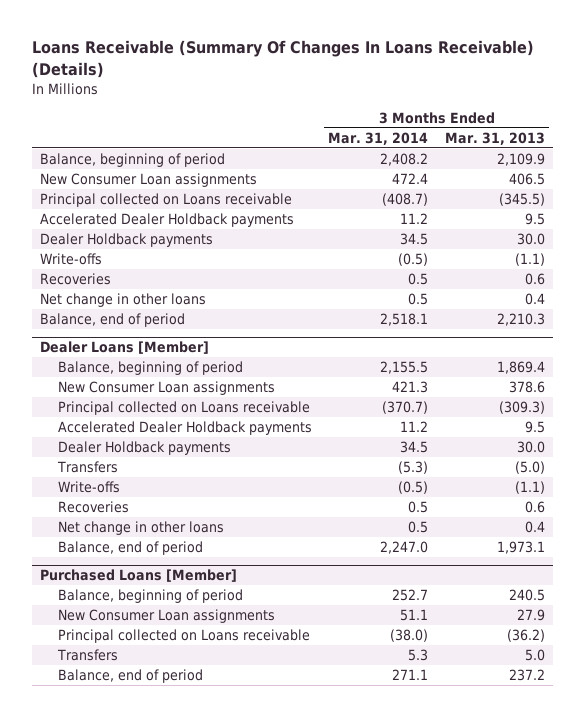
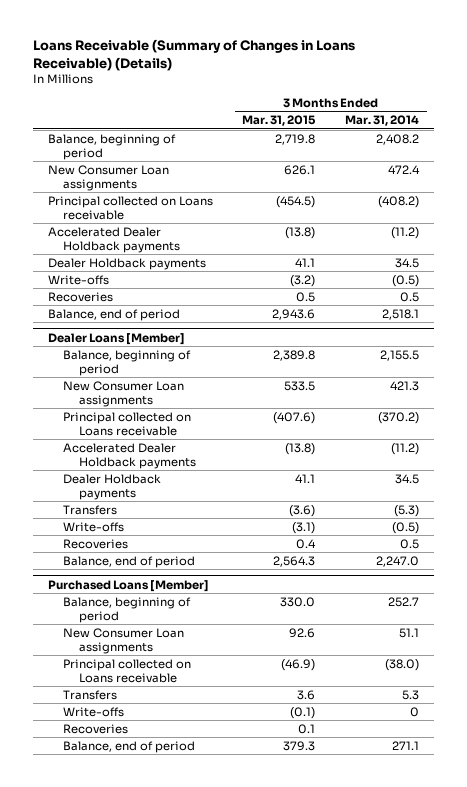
[31,40,534,78] Loans Receivable (Summary Of Changes In Loans Receivable) (Details) -> [32,39,355,71] Loans Receivable (Summary of Changes in Loans Receivable) (Details)
[444,131,545,145] Mar. 31, 2013 -> none
none -> [242,115,317,127] Mar. 31, 2015
[382,193,429,207] (408.7) -> [378,195,420,208] (408.2)
[400,213,429,225] 11.2 -> [391,226,420,239] (11.2)
[40,293,207,308] Net change in other loans -> none
[382,401,429,415] (370.7) -> [378,411,420,424] (370.2)
[400,421,429,433] 11.2 -> [391,442,420,455] (11.2)
[57,521,224,536] Net change in other loans -> none
none -> [63,706,125,717] Write-offs
none -> [63,723,129,734] Recoveries

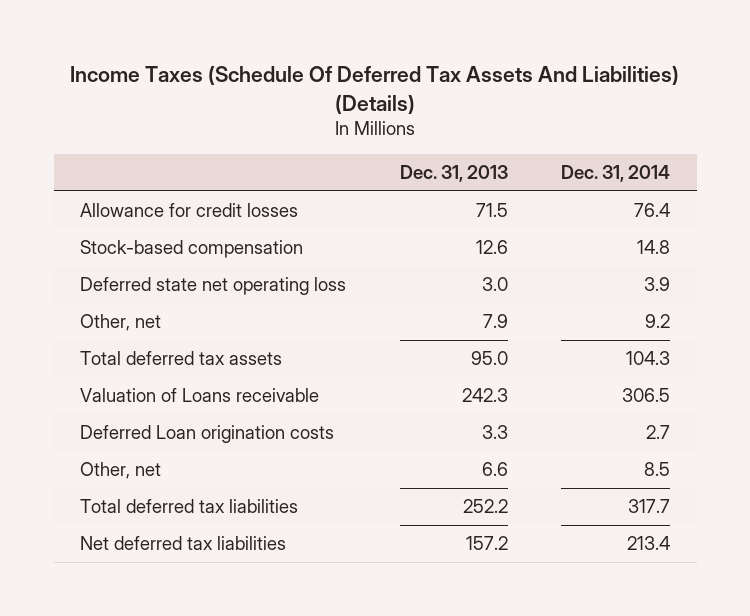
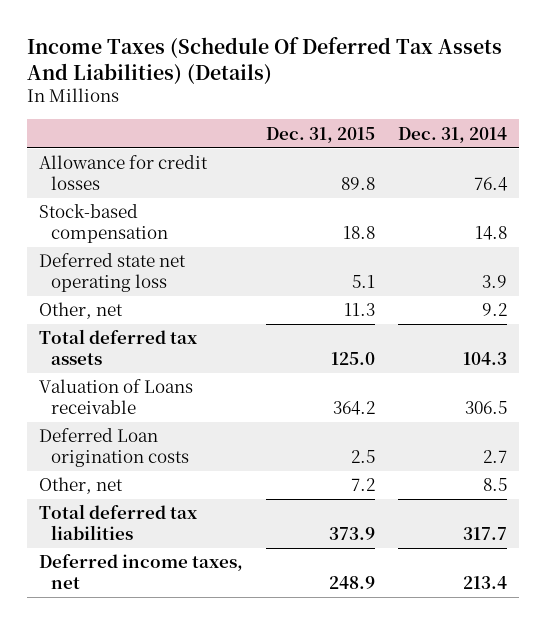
[399,164,508,182] Dec. 31, 2013 -> none
none -> [266,126,376,143] Dec. 31, 2015
[80,536,287,551] Net deferred tax liabilities -> [39,554,244,589] Deferred income taxes, net

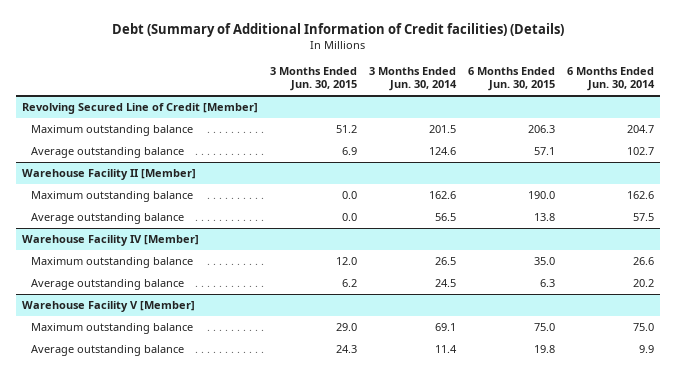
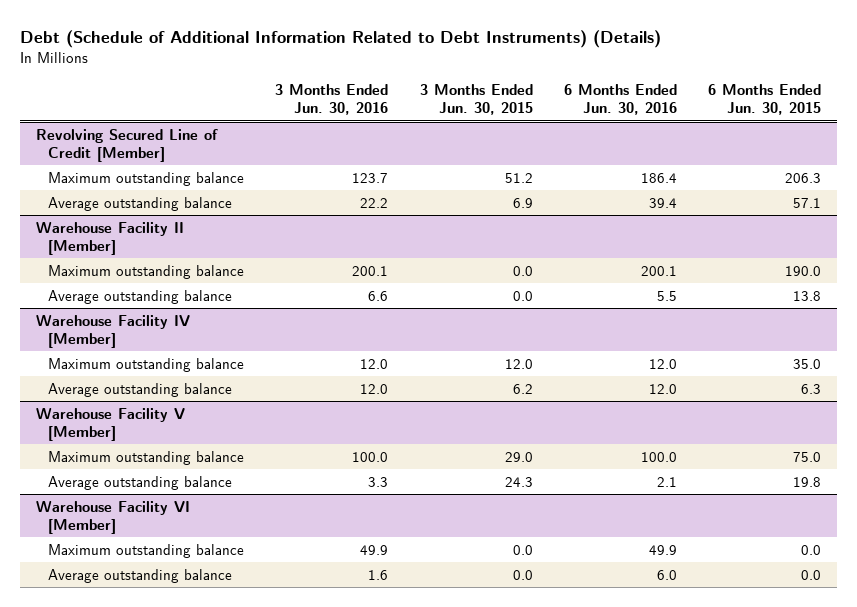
[112,22,565,37] Debt (Summary of Additional Information of Credit facilities) (Details) -> [20,30,662,49] Debt (Schedule of Additional Information Related to Debt Instruments) (Details)
[369,66,458,92] 3 Months Ended Jun. 30, 2014 -> none
[567,66,656,92] 6 Months Ended Jun. 30, 2014 -> none
none -> [275,84,389,116] 3 Months Ended Jun. 30, 2016
none -> [563,84,677,116] 6 Months Ended Jun. 30, 2016
none -> [36,500,191,534] Warehouse Facility VI [Member]
none -> [48,543,245,558] Maximum outstanding balance
none -> [48,568,233,583] Average outstanding balance

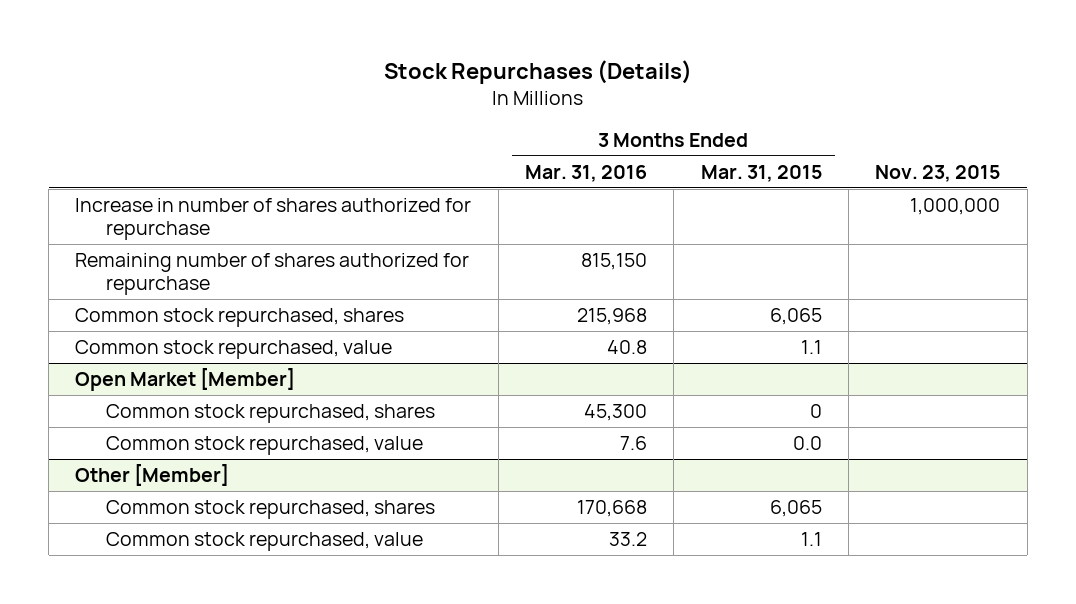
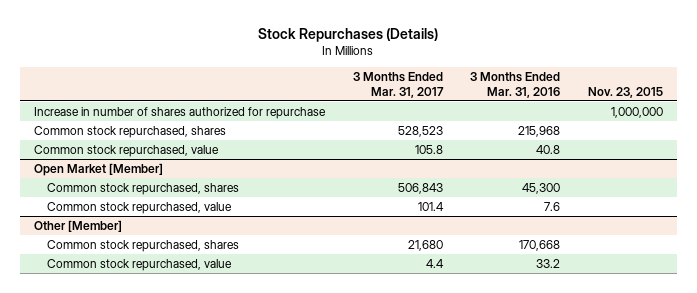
[700,164,822,182] Mar. 31, 2015 -> none
none -> [352,71,444,98] 3 Months Ended Mar. 31, 2017
[75,253,470,295] Remaining number of shares authorized for repurchase -> none

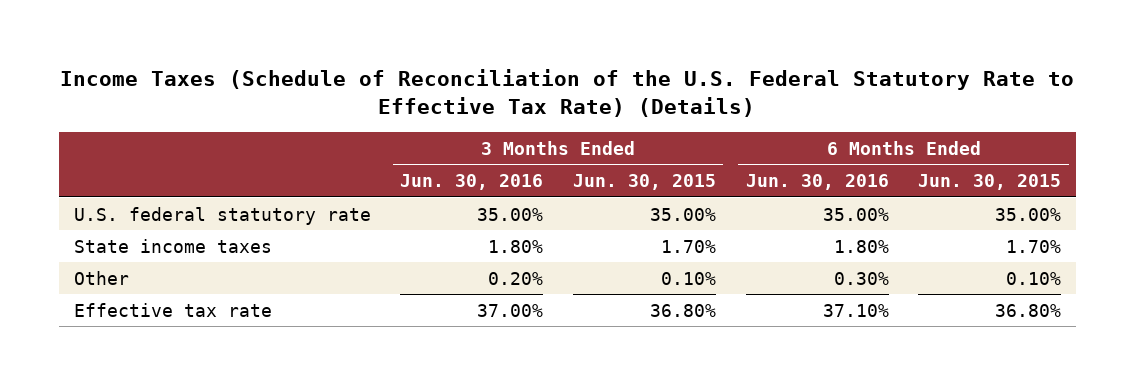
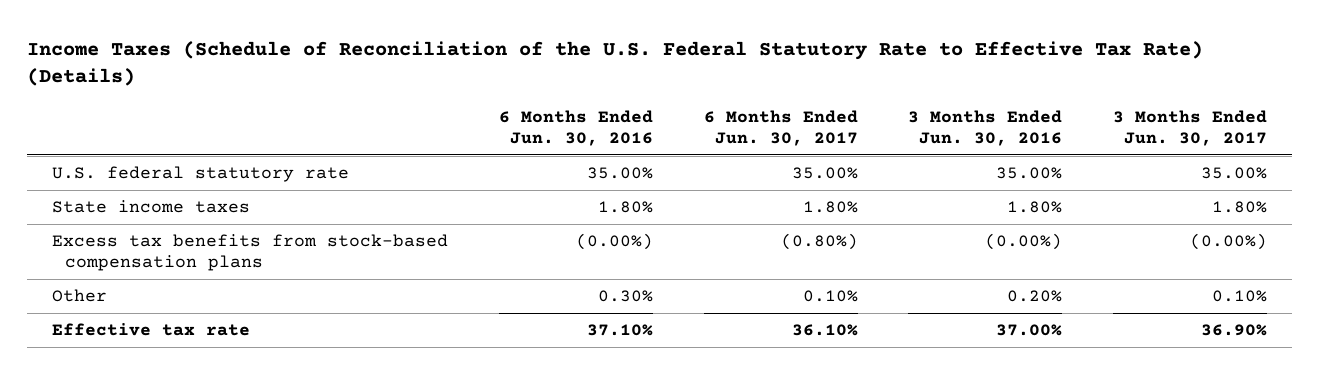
[572,173,716,190] Jun. 30, 2015 -> none
[918,173,1062,190] Jun. 30, 2015 -> none
none -> [703,110,858,147] 6 Months Ended Jun. 30, 2017
none -> [1112,110,1267,147] 3 Months Ended Jun. 30, 2017
none -> [52,234,449,271] Excess tax benefits from stock-based compensation plans

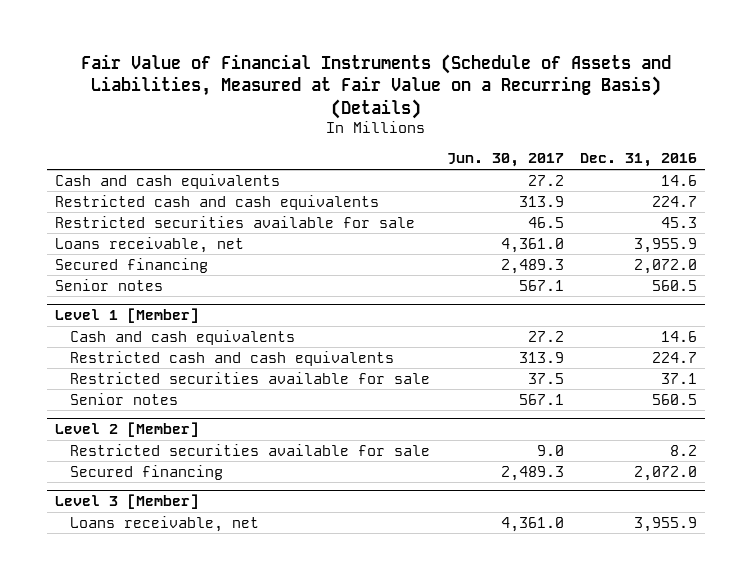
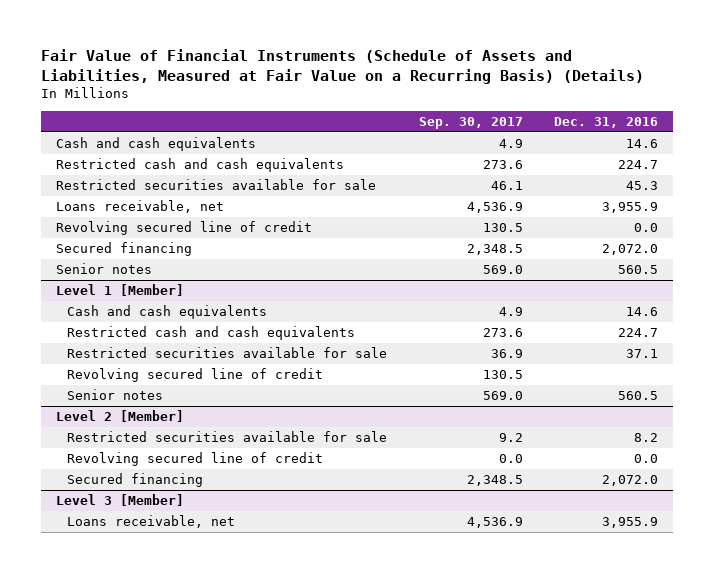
[446,153,564,168] Jun. 30, 2017 -> none
none -> [418,116,523,129] Sep. 30, 2017
none -> [56,221,313,236] Revolving secured line of credit
none -> [67,368,324,383] Revolving secured line of credit
none -> [67,452,324,467] Revolving secured line of credit

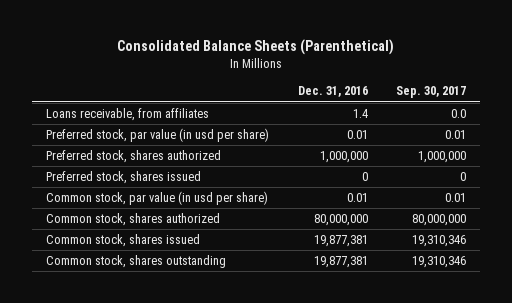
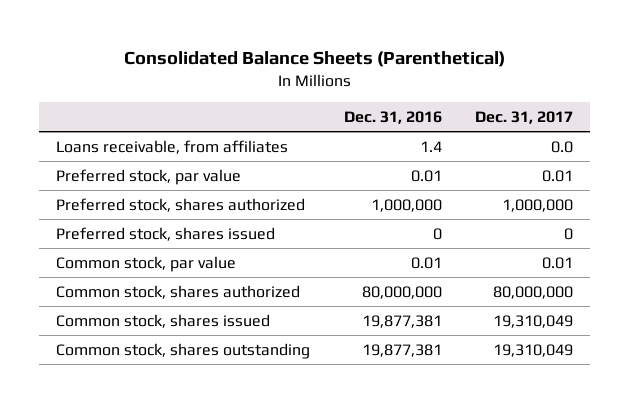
[395,86,466,99] Sep. 30, 2017 -> none
none -> [475,110,574,124] Dec. 31, 2017
[46,128,270,143] Preferred stock, par value (in usd per share) -> [55,168,241,185] Preferred stock, par value
[46,191,269,206] Common stock, par value (in usd per share) -> [55,255,236,272] Common stock, par value

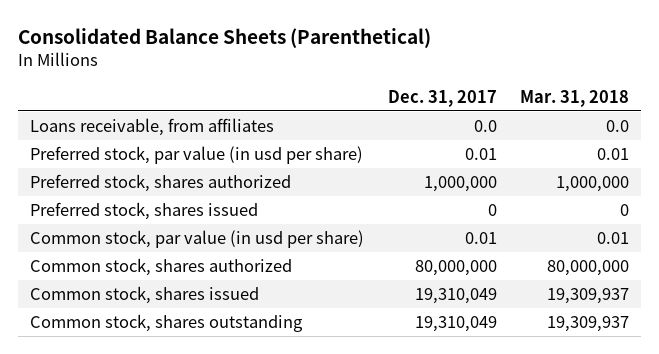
[343,110,442,124] Dec. 31, 2016 -> none
none -> [520,89,630,107] Mar. 31, 2018
[55,168,241,185] Preferred stock, par value -> [29,146,363,165] Preferred stock, par value (in usd per share)
[55,255,236,272] Common stock, par value -> [29,230,364,249] Common stock, par value (in usd per share)

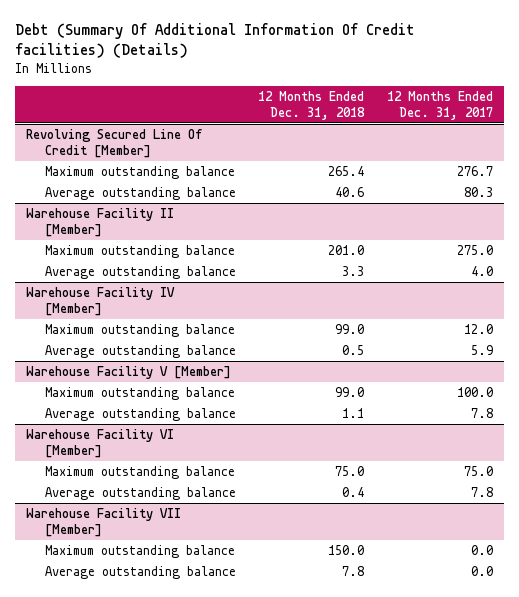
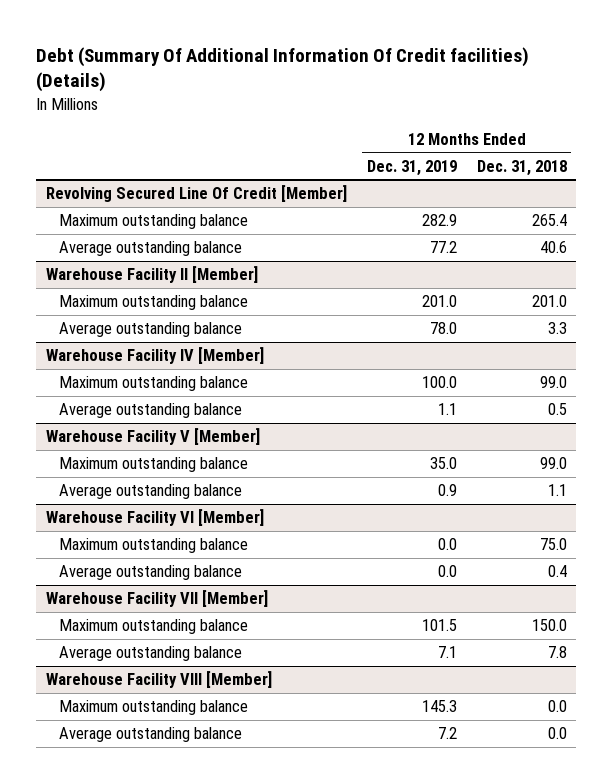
[386,90,493,120] 12 Months Ended Dec. 31, 2017 -> none
none -> [366,159,457,176] Dec. 31, 2019
none -> [45,671,272,689] Warehouse Facility VIII [Member]
none -> [59,700,249,716] Maximum outstanding balance
none -> [59,727,243,743] Average outstanding balance

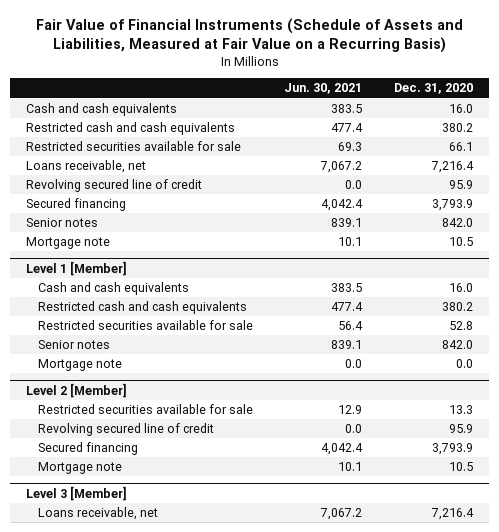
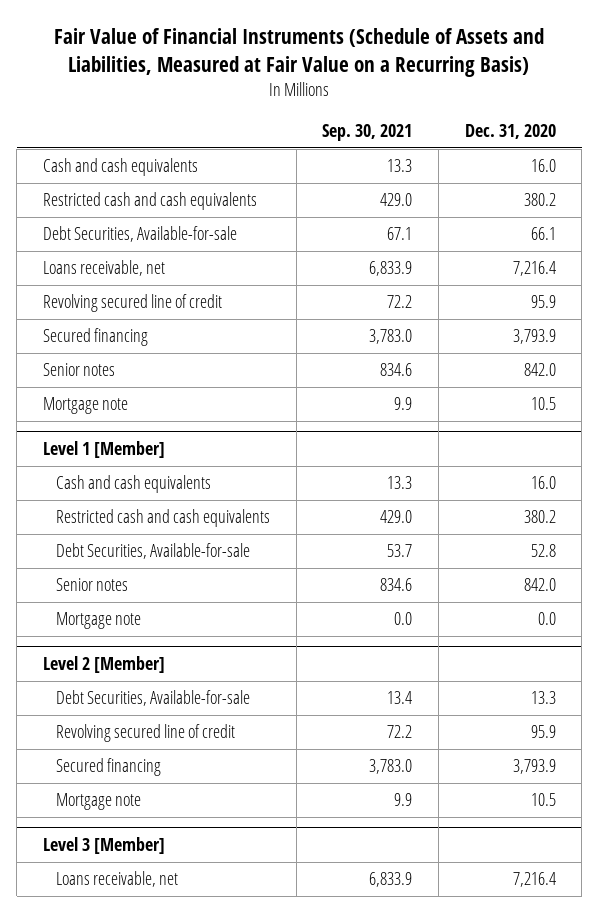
[284,83,363,95] Jun. 30, 2021 -> none
none -> [322,124,413,142] Sep. 30, 2021
[26,141,242,152] Restricted securities available for sale -> [42,226,237,243] Debt Securities, Available-for-sale
[37,320,253,331] Restricted securities available for sale -> [55,543,250,560] Debt Securities, Available-for-sale
[37,404,253,415] Restricted securities available for sale -> [55,690,250,707] Debt Securities, Available-for-sale

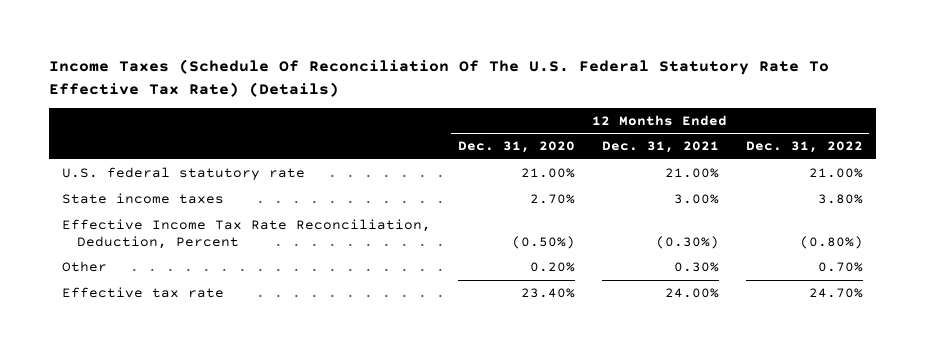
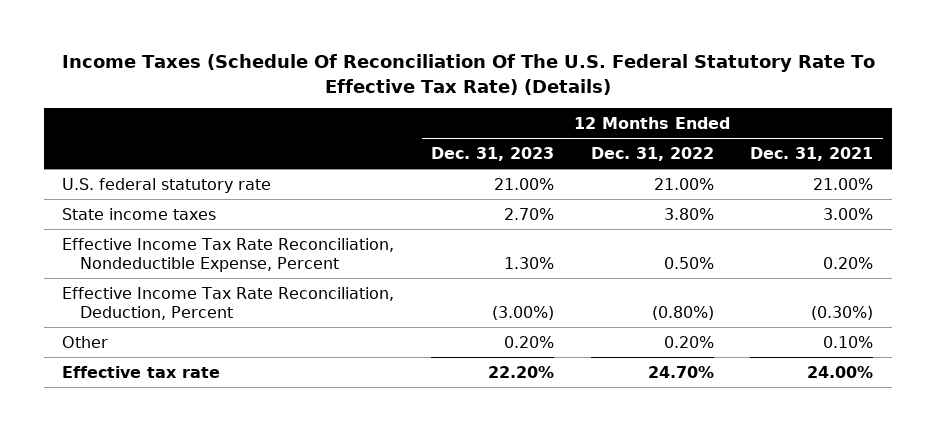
[458,141,576,154] Dec. 31, 2020 -> none
none -> [430,146,554,161] Dec. 31, 2023
none -> [62,237,395,272] Effective Income Tax Rate Reconciliation, Nondeductible Expense, Percent
[673,261,719,272] 0.30% -> [823,335,874,348] 0.10%
[817,261,863,272] 0.70% -> [663,335,714,348] 0.20%

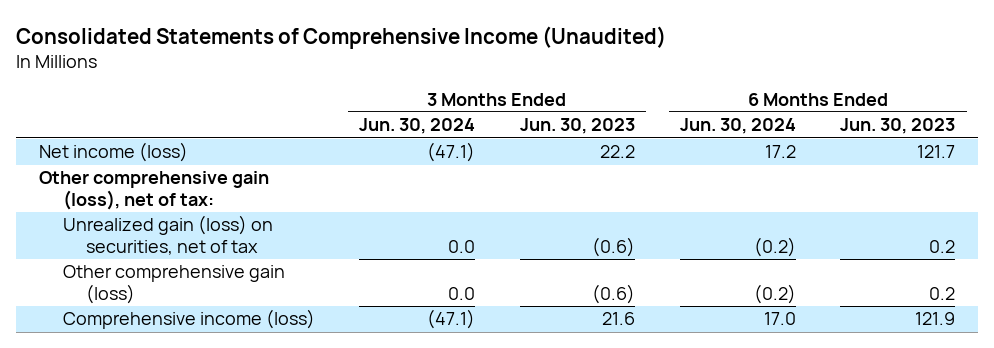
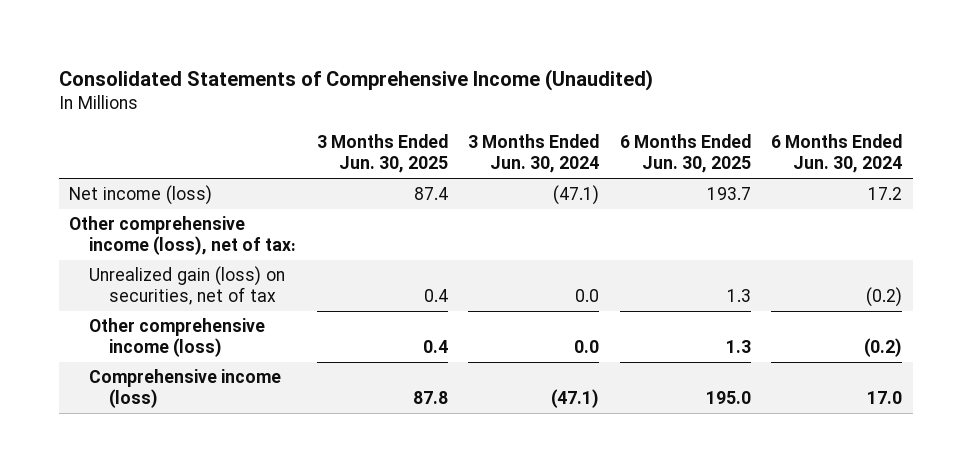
[520,118,636,135] Jun. 30, 2023 -> none
[840,118,956,135] Jun. 30, 2023 -> none
none -> [316,133,448,174] 3 Months Ended Jun. 30, 2025
none -> [619,133,751,174] 6 Months Ended Jun. 30, 2025
[38,171,269,210] Other comprehensive gain (loss), net of tax: -> [69,216,297,256] Other comprehensive income (loss), net of tax:
[62,265,285,304] Other comprehensive gain (loss) -> [89,318,266,358] Other comprehensive income (loss)

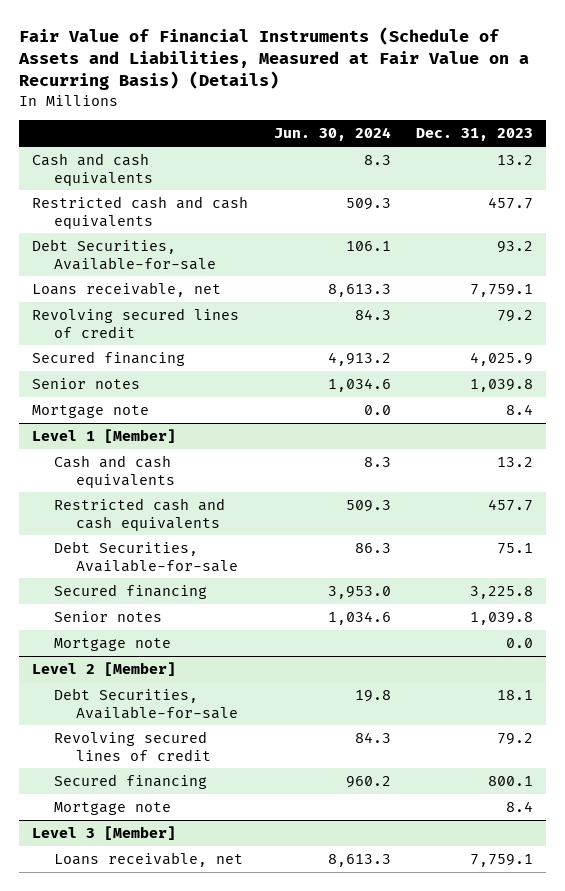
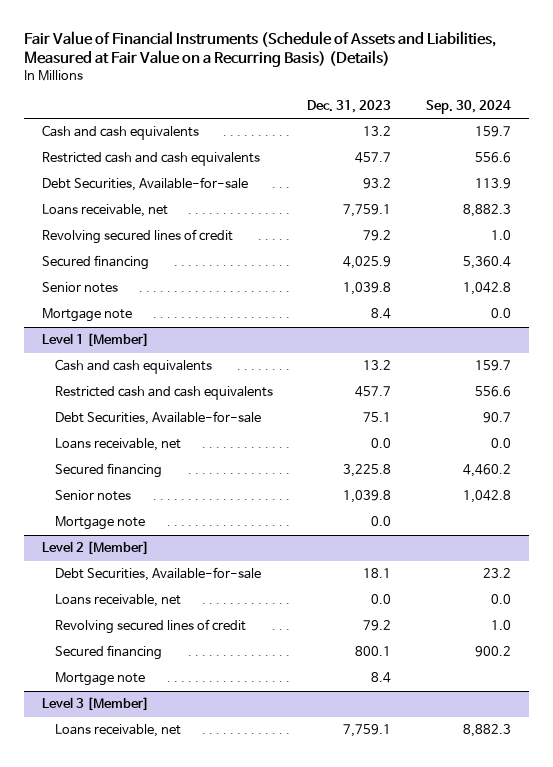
[273,127,391,142] Jun. 30, 2024 -> none
none -> [426,99,512,114] Sep. 30, 2024
none -> [54,438,181,452] Loans receivable, net
none -> [54,594,181,608] Loans receivable, net

